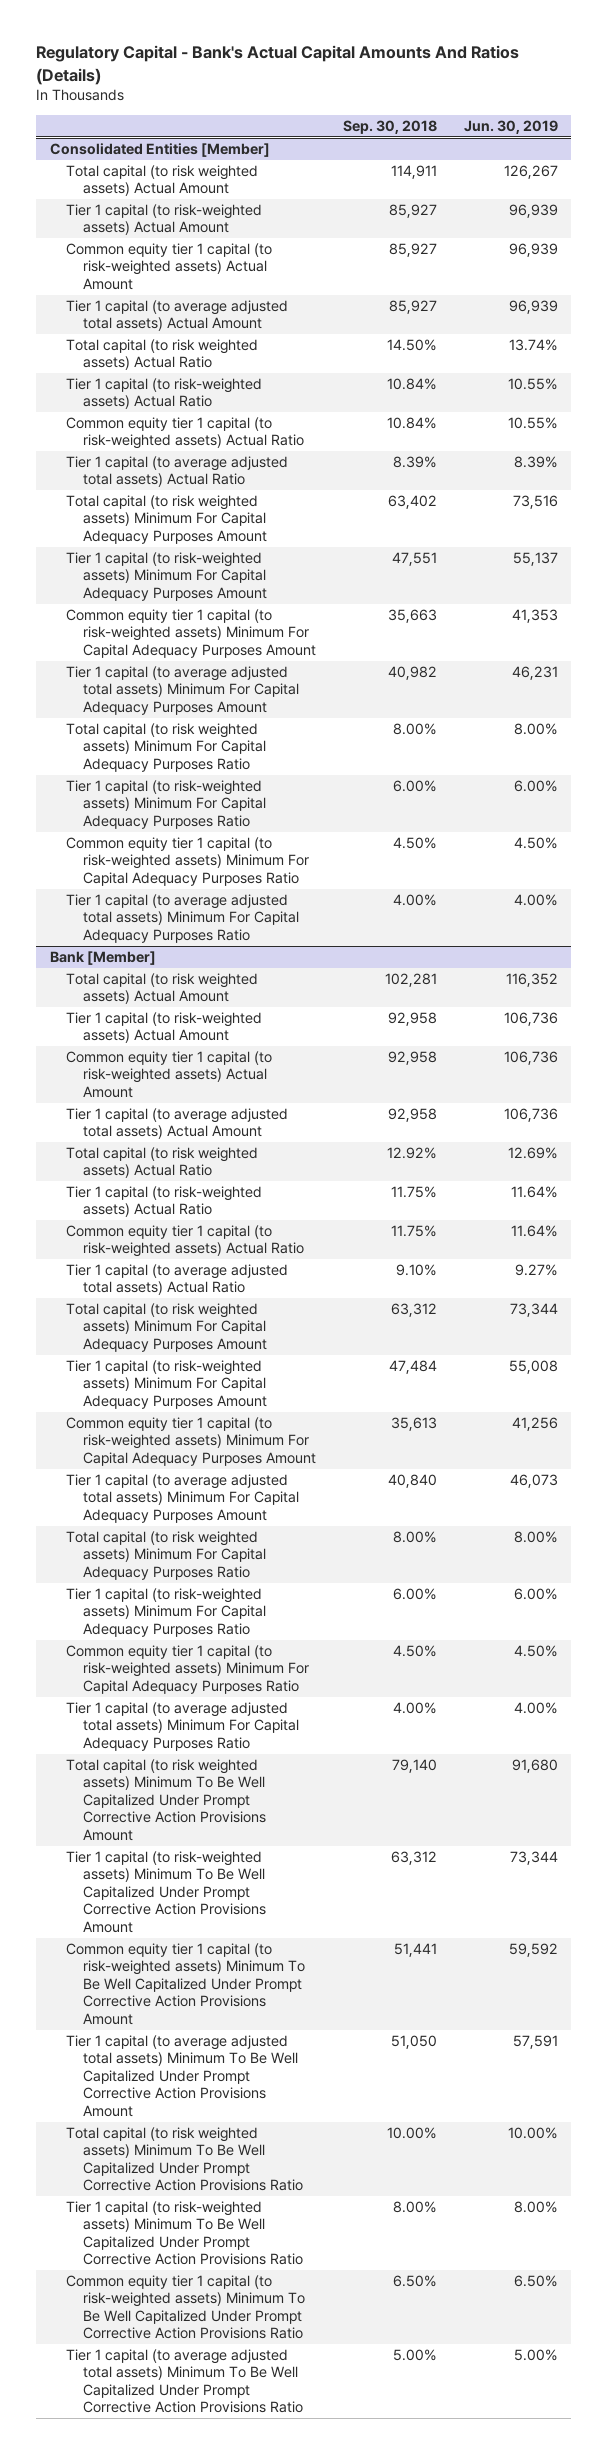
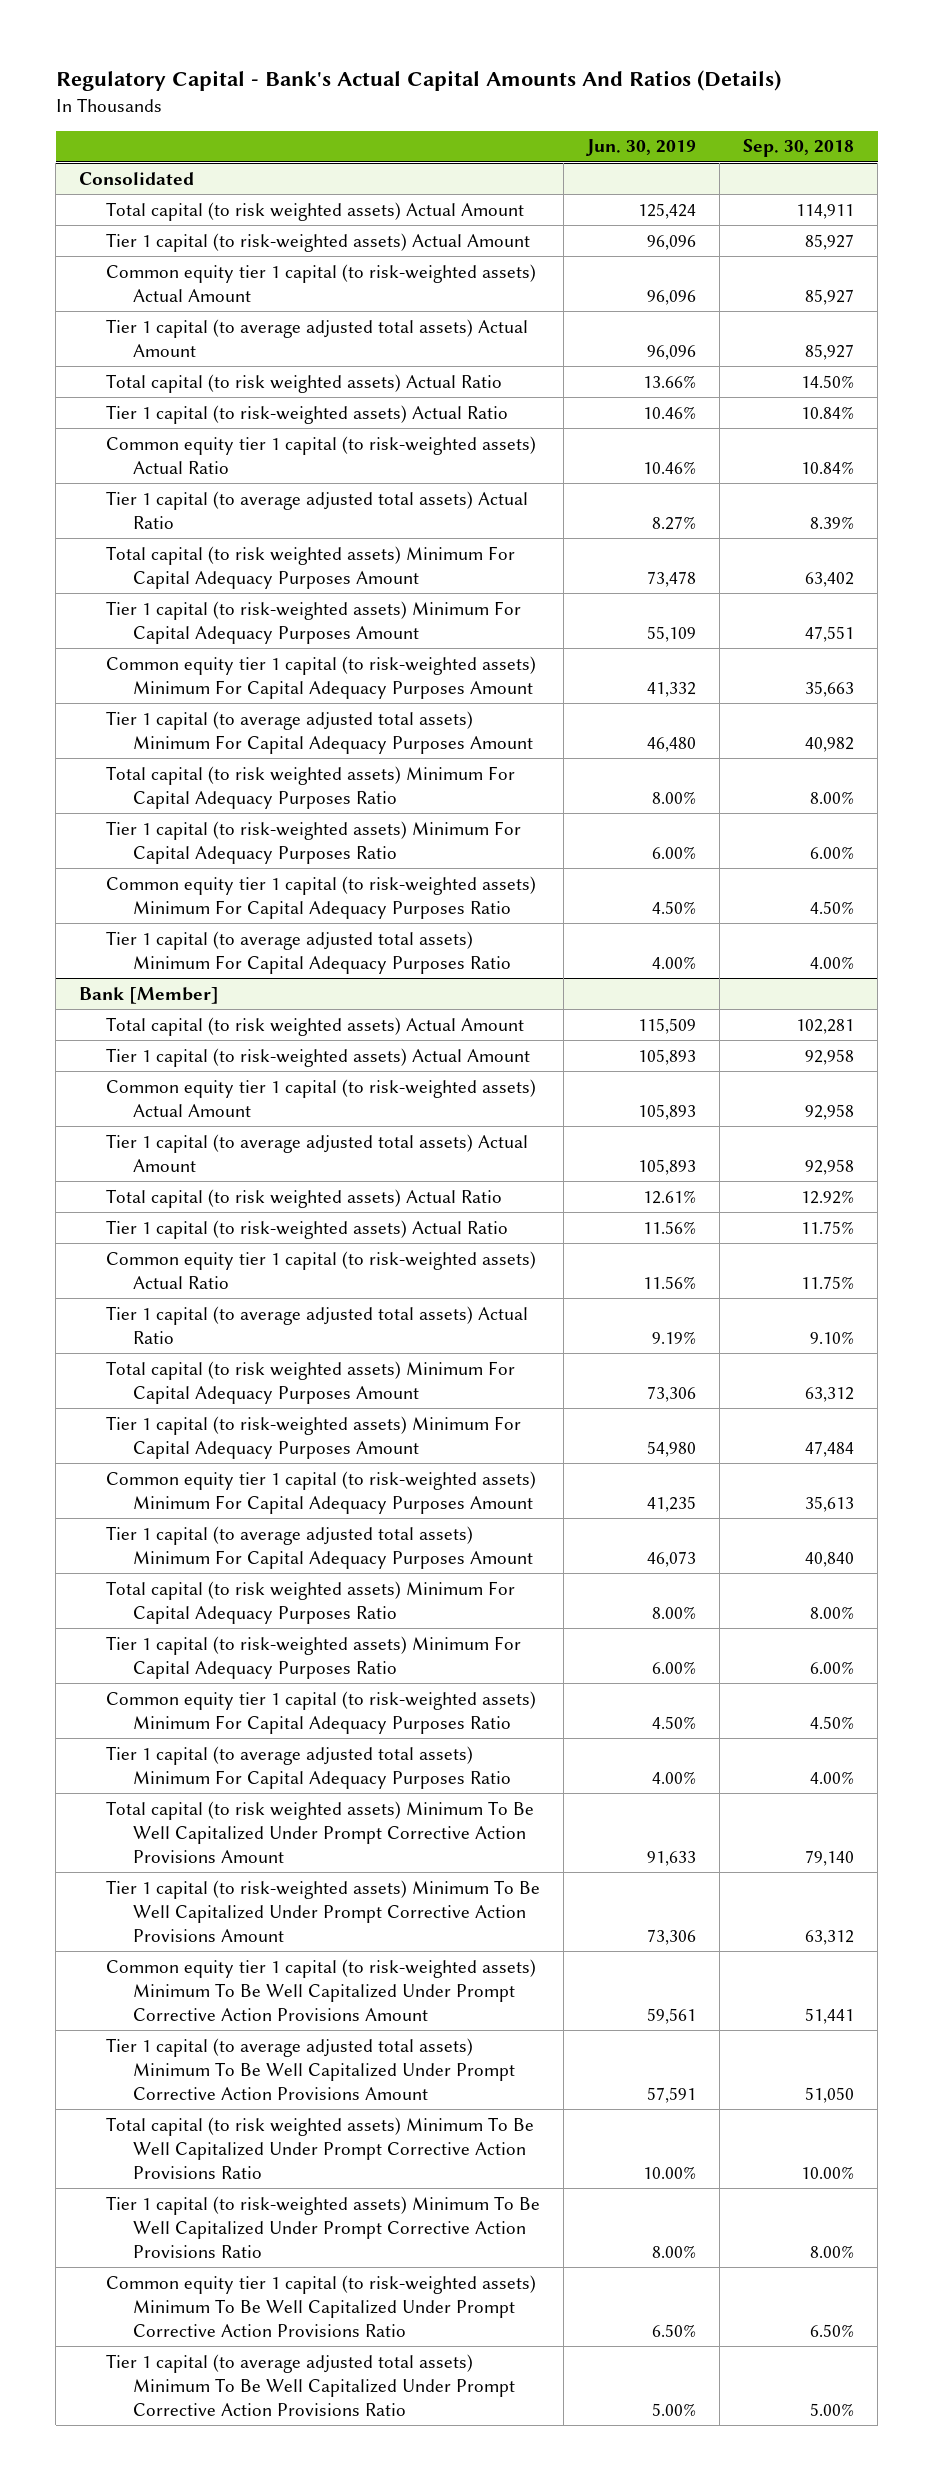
[49,142,270,157] Consolidated Entities [Member] -> [79,171,195,185] Consolidated
[503,164,558,179] 126,267 -> [638,202,697,219] 125,424
[508,203,558,218] 96,939 -> [647,234,697,250] 96,096
[508,242,558,257] 96,939 -> [647,289,697,305] 96,096
[508,299,558,314] 96,939 -> [647,344,697,360] 96,096
[508,338,558,351] 13.74% -> [643,374,697,388] 13.66%
[507,377,558,390] 10.55% -> [643,405,697,419] 10.46%
[507,416,558,429] 10.55% -> [643,460,697,474] 10.46%
[513,455,558,468] 8.39% -> [652,515,697,530] 8.27%
[512,494,558,509] 73,516 -> [647,570,697,587] 73,478
[512,551,558,566] 55,137 -> [647,625,697,642] 55,109
[511,608,558,623] 41,353 -> [647,681,697,697] 41,332
[511,665,558,680] 46,231 -> [647,736,697,752] 46,480
[505,972,558,987] 116,352 -> [638,1017,697,1034] 115,509
[503,1011,558,1026] 106,736 -> [638,1048,697,1065] 105,893
[503,1050,558,1065] 106,736 -> [638,1103,697,1120] 105,893
[503,1107,558,1122] 106,736 -> [638,1158,697,1175] 105,893
[507,1146,558,1159] 12.69% -> [643,1189,697,1204] 12.61%
[510,1185,558,1198] 11.64% -> [643,1220,697,1234] 11.56%
[510,1224,558,1237] 11.64% -> [643,1275,697,1289] 11.56%
[514,1263,558,1276] 9.27% -> [652,1330,697,1344] 9.19%
[509,1302,558,1317] 73,344 -> [647,1385,697,1402] 73,306
[508,1359,558,1374] 55,008 -> [647,1440,697,1457] 54,980
[511,1416,558,1431] 41,256 -> [647,1495,697,1512] 41,235
[511,1758,558,1773] 91,680 -> [647,1850,697,1866] 91,633
[509,1850,558,1865] 73,344 -> [647,1928,697,1945] 73,306
[508,1942,558,1957] 59,592 -> [647,2007,697,2024] 59,561

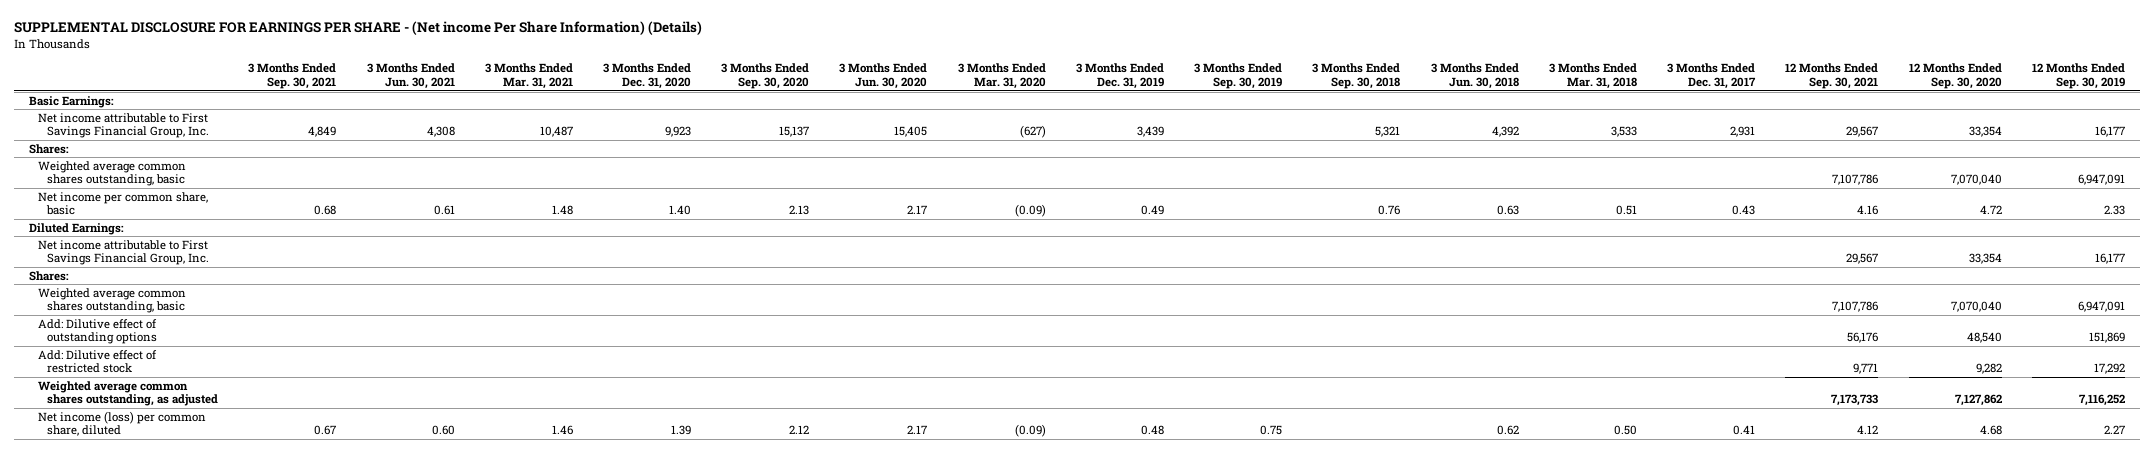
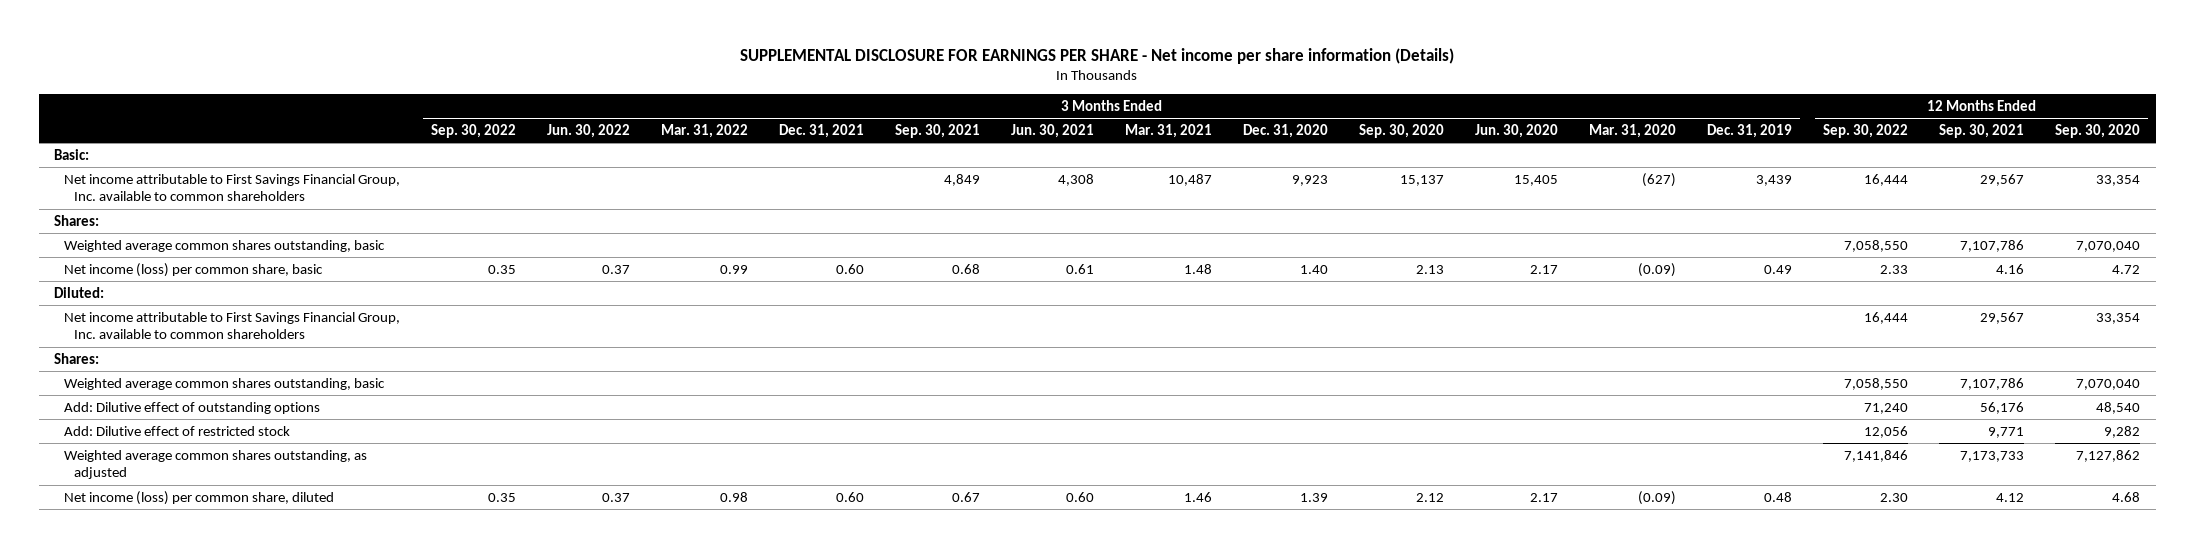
[14,21,703,36] SUPPLEMENTAL DISCLOSURE FOR EARNINGS PER SHARE - (Net income Per Share Information) (Details) -> [740,47,1455,64] SUPPLEMENTAL DISCLOSURE FOR EARNINGS PER SHARE - Net income per share information (Details)
[1194,63,1283,90] 3 Months Ended Sep. 30, 2019 -> none
[1312,63,1401,90] 3 Months Ended Sep. 30, 2018 -> none
[1430,63,1519,90] 3 Months Ended Jun. 30, 2018 -> none
[1548,63,1637,90] 3 Months Ended Mar. 31, 2018 -> none
[1667,63,1757,90] 3 Months Ended Dec. 31, 2017 -> none
[2031,63,2125,90] 12 Months Ended Sep. 30, 2019 -> none
none -> [431,124,517,139] Sep. 30, 2022
none -> [547,124,631,139] Jun. 30, 2022
none -> [661,124,749,139] Mar. 31, 2022
none -> [779,124,865,139] Dec. 31, 2021
none -> [1823,124,1909,139] Sep. 30, 2022
[29,95,115,108] Basic Earnings: -> [54,148,90,160] Basic:
[38,112,210,139] Net income attributable to First Savings Financial Group, Inc. -> [64,173,401,202] Net income attributable to First Savings Financial Group, Inc. available to common shareholders
[38,191,209,216] Net income per common share, basic -> [64,262,324,277] Net income (loss) per common share, basic
[29,222,125,235] Diluted Earnings: -> [54,286,105,298] Diluted:
[38,239,210,266] Net income attributable to First Savings Financial Group, Inc. -> [64,311,401,340] Net income attributable to First Savings Financial Group, Inc. available to common shareholders

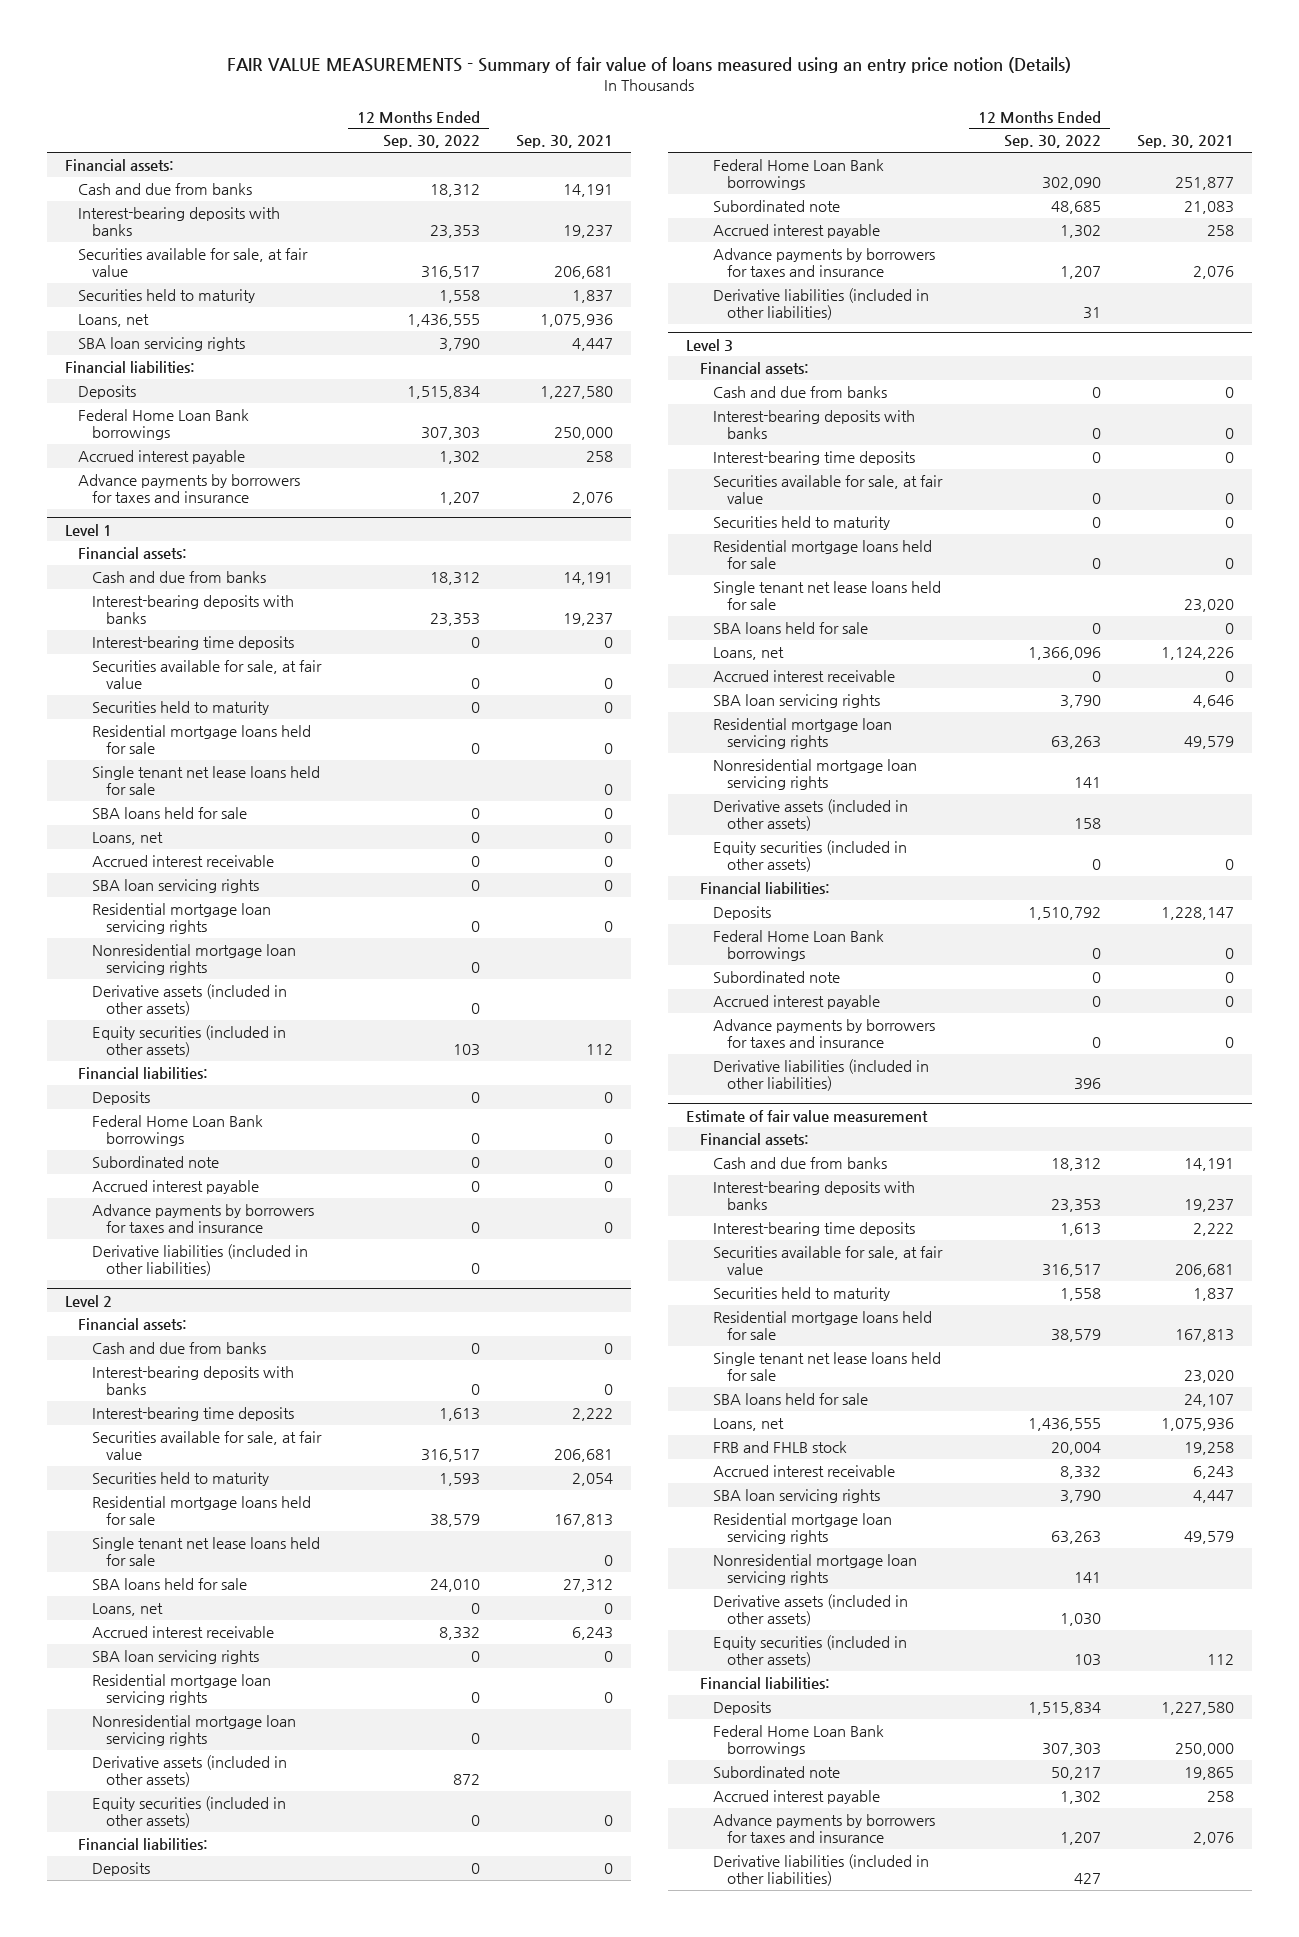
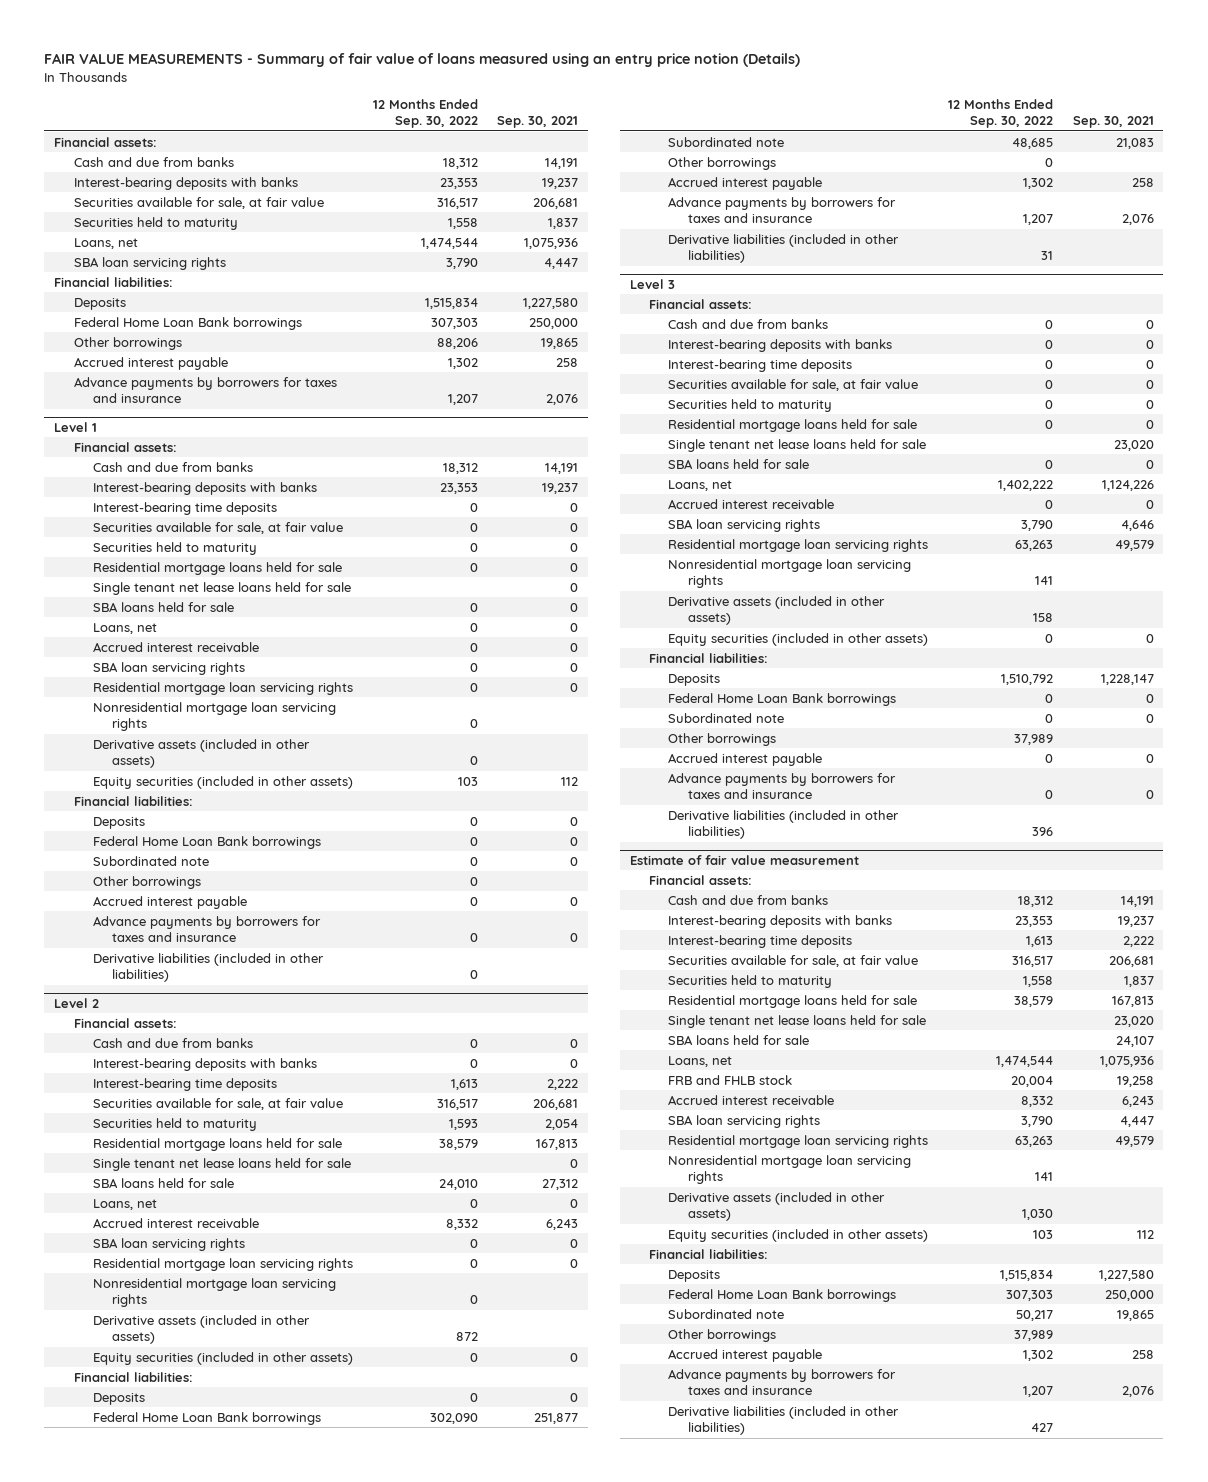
[407,314,481,328] 1,436,555 -> [420,237,478,249] 1,474,544
none -> [73,336,182,350] Other borrowings
none -> [93,875,202,889] Other borrowings
none -> [668,156,777,170] Other borrowings
[1028,647,1102,661] 1,366,096 -> [998,479,1054,491] 1,402,222
none -> [668,732,777,746] Other borrowings
[1028,1418,1102,1432] 1,436,555 -> [996,1055,1054,1067] 1,474,544
none -> [668,1328,777,1342] Other borrowings

